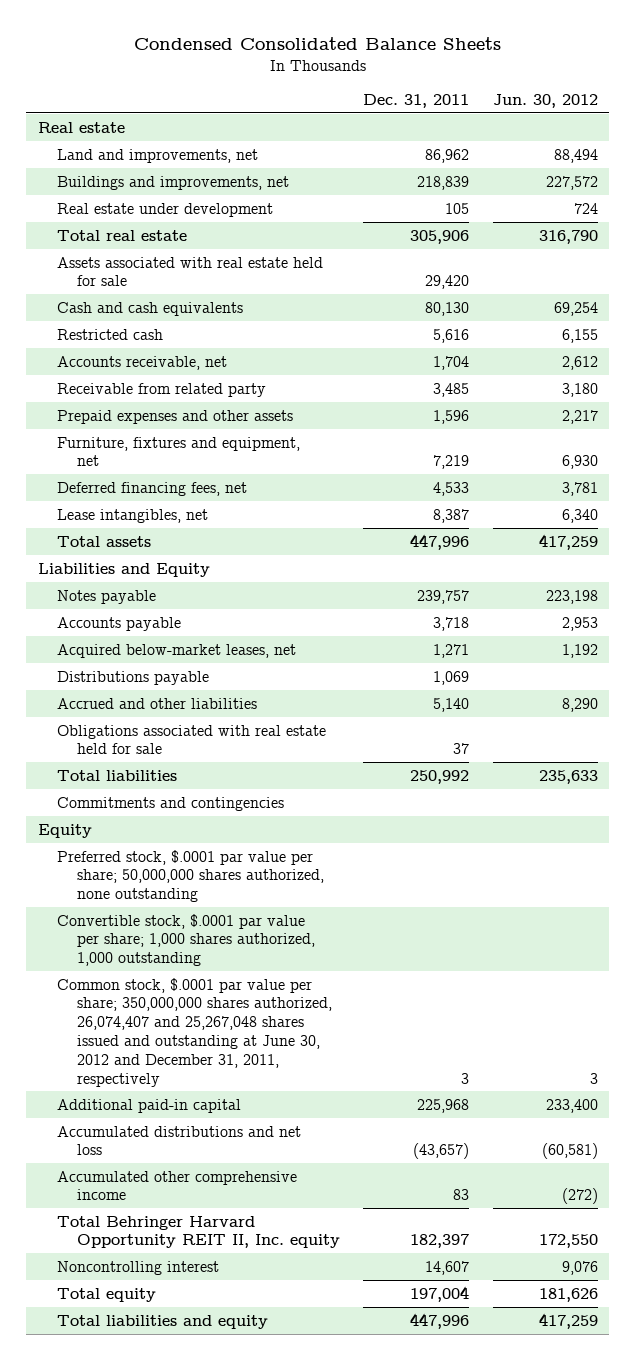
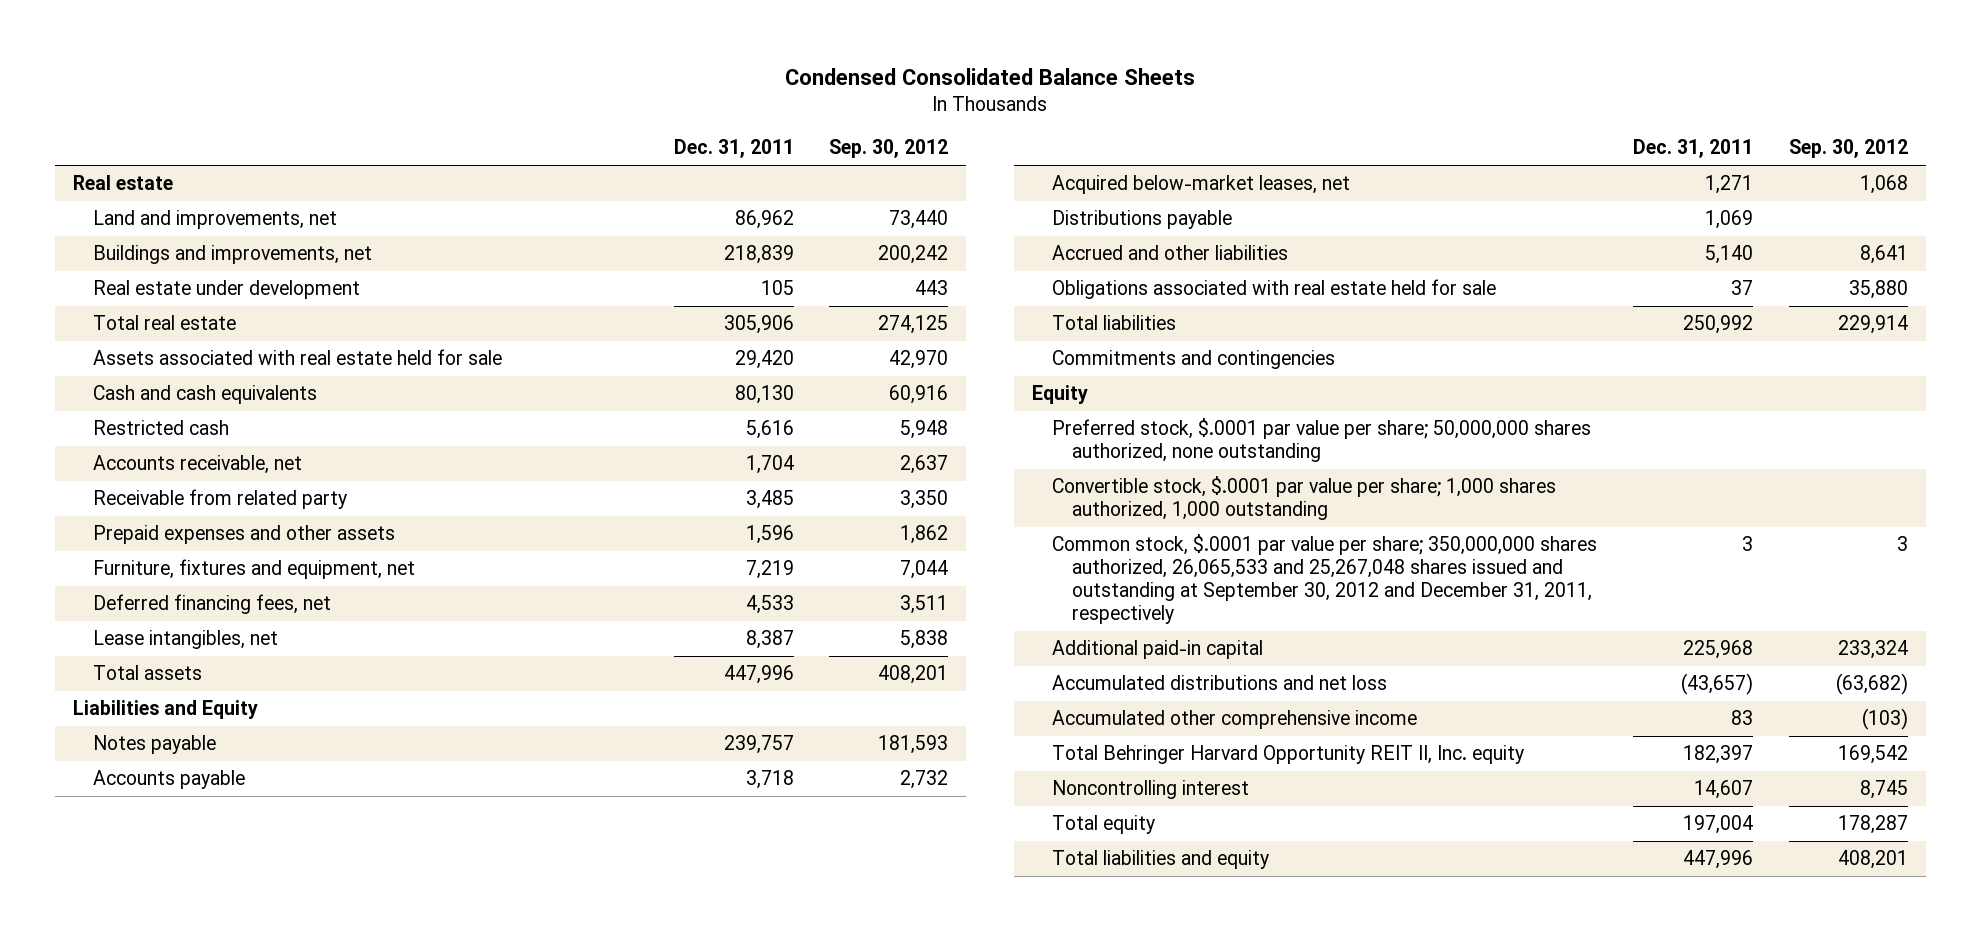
[492,94,598,109] Jun. 30, 2012 -> none
none -> [829,139,949,159] Sep. 30, 2012
[57,977,332,1087] Common stock, $.0001 par value per share; 350,000,000 shares authorized, 26,074,407 and 25,267,048 shares issued and outstanding at June 30, 2012 and December 31, 2011, respectively -> [1052,534,1598,624] Common stock, $.0001 par value per share; 350,000,000 shares authorized, 26,065,533 and 25,267,048 shares issued and outstanding at September 30, 2012 and December 31, 2011, respectively

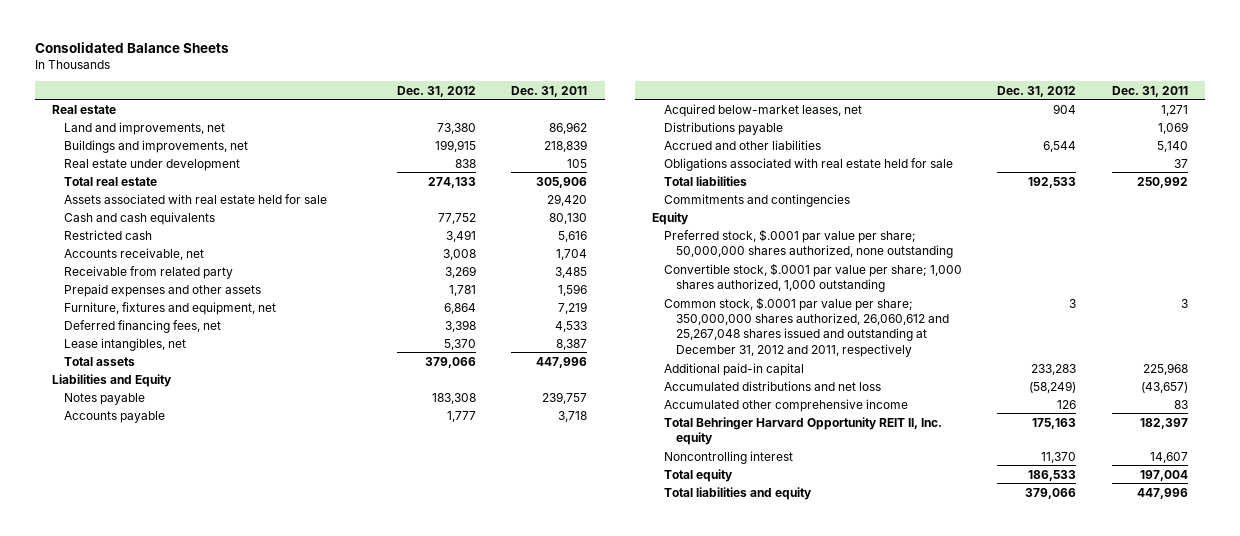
[785,67,1196,85] Condensed Consolidated Balance Sheets -> [34,42,229,54] Consolidated Balance Sheets
[829,139,949,159] Sep. 30, 2012 -> none
none -> [397,85,477,97] Dec. 31, 2012
[1052,534,1598,624] Common stock, $.0001 par value per share; 350,000,000 shares authorized, 26,065,533 and 25,267,048 shares issued and outstanding at September 30, 2012 and December 31, 2011, respectively -> [664,296,950,357] Common stock, $.0001 par value per share; 350,000,000 shares authorized, 26,060,612 and 25,267,048 shares issued and outstanding at December 31, 2012 and 2011, respectively

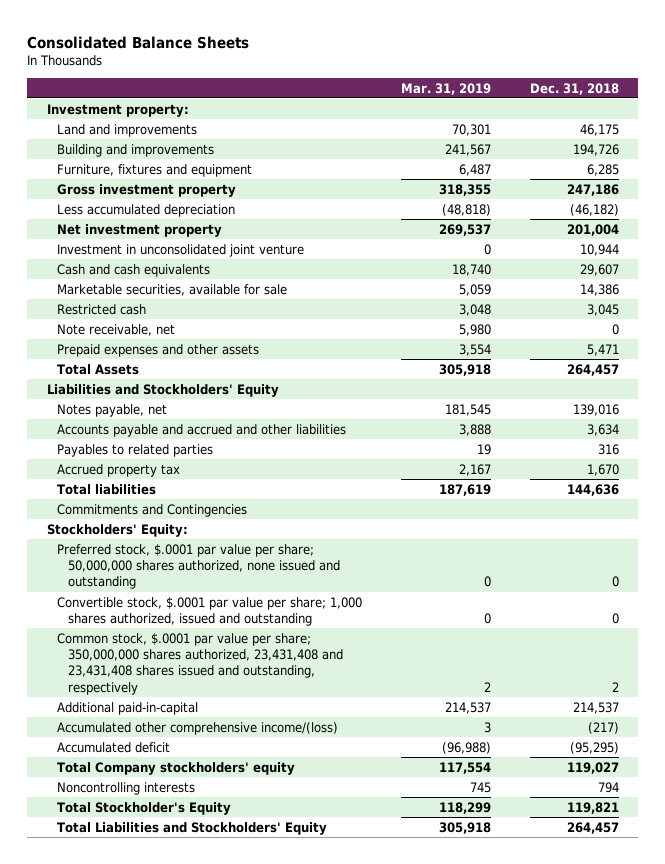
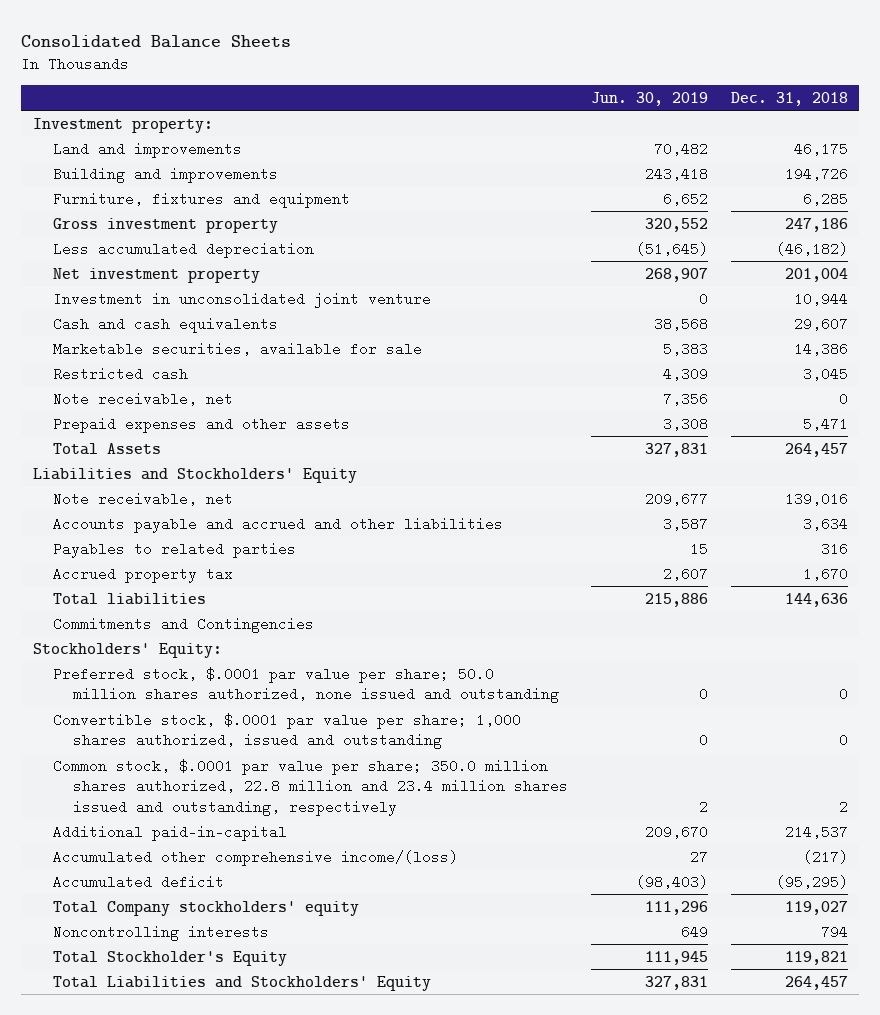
[400,82,491,95] Mar. 31, 2019 -> none
none -> [590,91,708,106] Jun. 30, 2019
[57,403,168,417] Notes payable, net -> [52,491,233,506] Note receivable, net
[57,543,340,590] Preferred stock, $.0001 par value per share; 50,000,000 shares authorized, none issued and outstanding -> [52,666,559,704] Preferred stock, $.0001 par value per share; 50.0 million shares authorized, none issued and outstanding
[57,632,343,695] Common stock, $.0001 par value per share; 350,000,000 shares authorized, 23,431,408 and 23,431,408 shares issued and outstanding, respectively -> [52,758,568,816] Common stock, $.0001 par value per share; 350.0 million shares authorized, 22.8 million and 23.4 million shares issued and outstanding, respectively

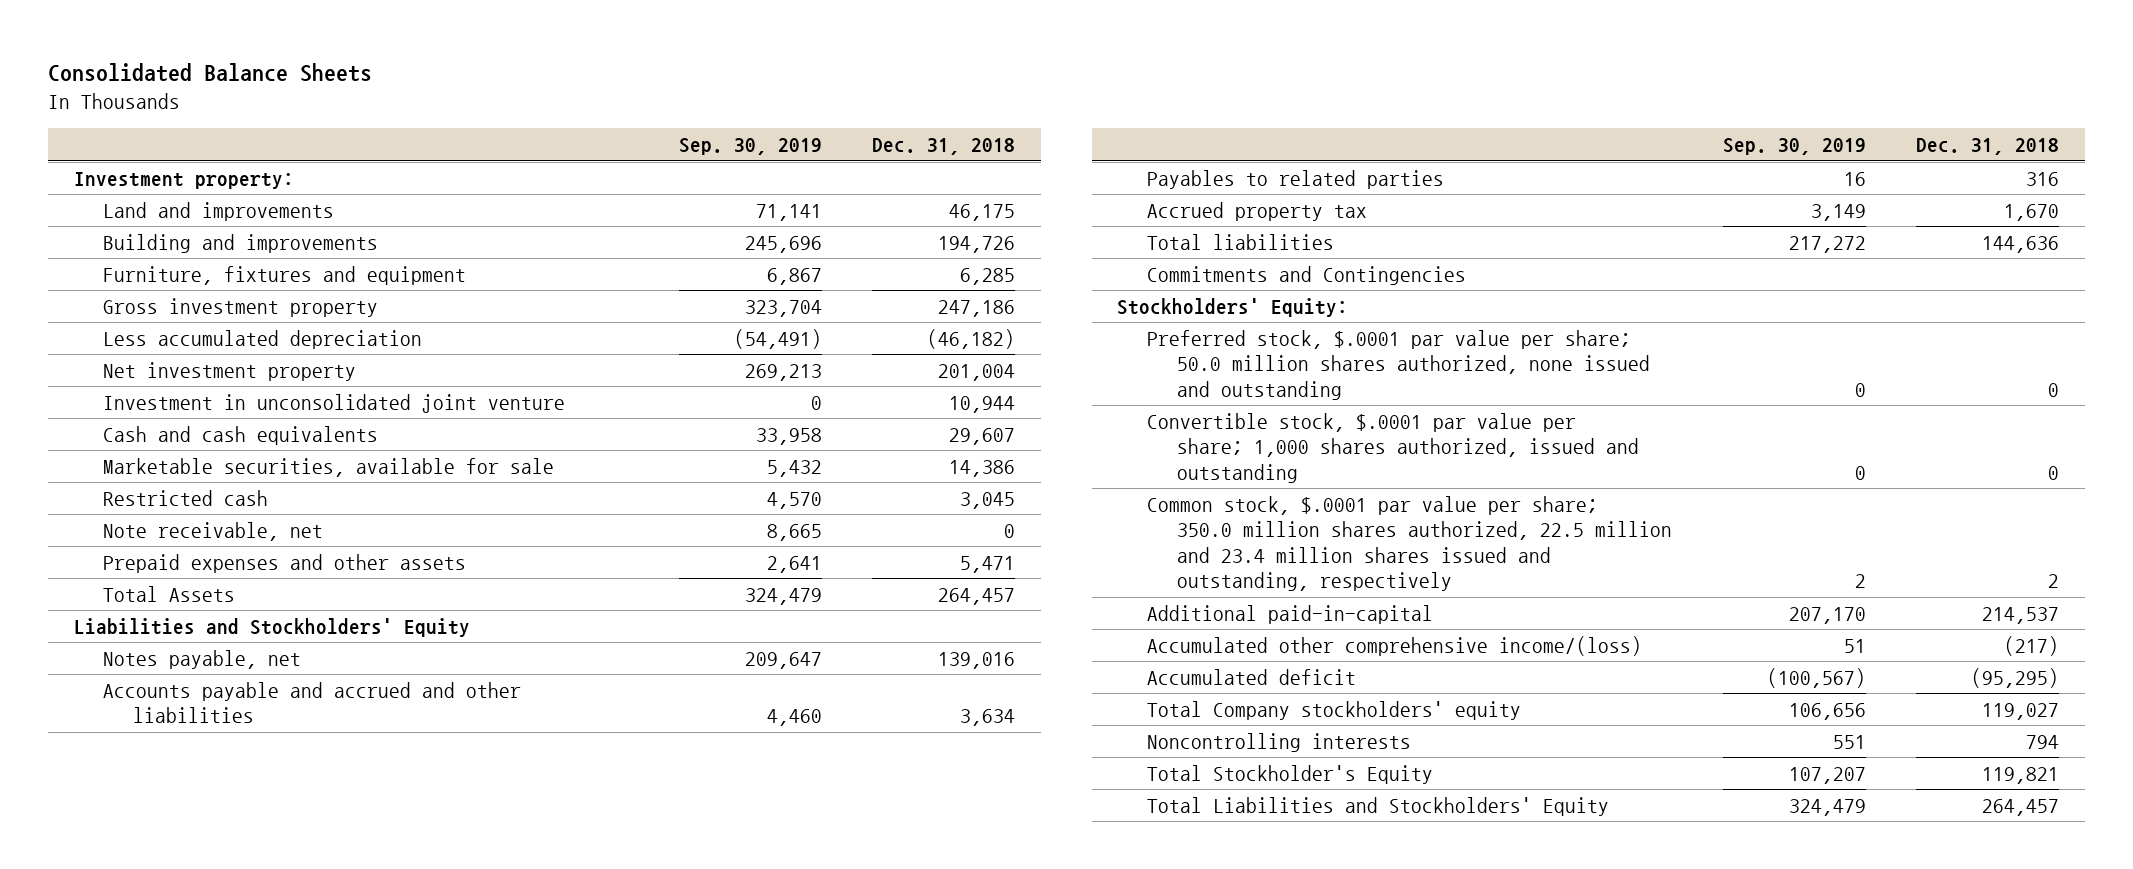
[590,91,708,106] Jun. 30, 2019 -> none
none -> [678,138,822,156] Sep. 30, 2019
[52,491,233,506] Note receivable, net -> [103,649,302,669] Notes payable, net
[52,758,568,816] Common stock, $.0001 par value per share; 350.0 million shares authorized, 22.8 million and 23.4 million shares issued and outstanding, respectively -> [1147,495,1672,592] Common stock, $.0001 par value per share; 350.0 million shares authorized, 22.5 million and 23.4 million shares issued and outstanding, respectively

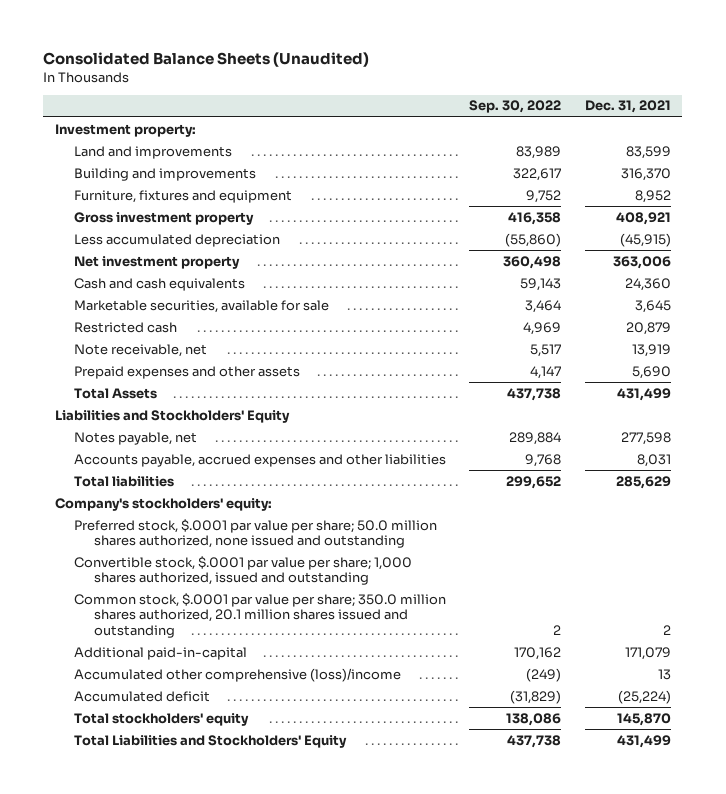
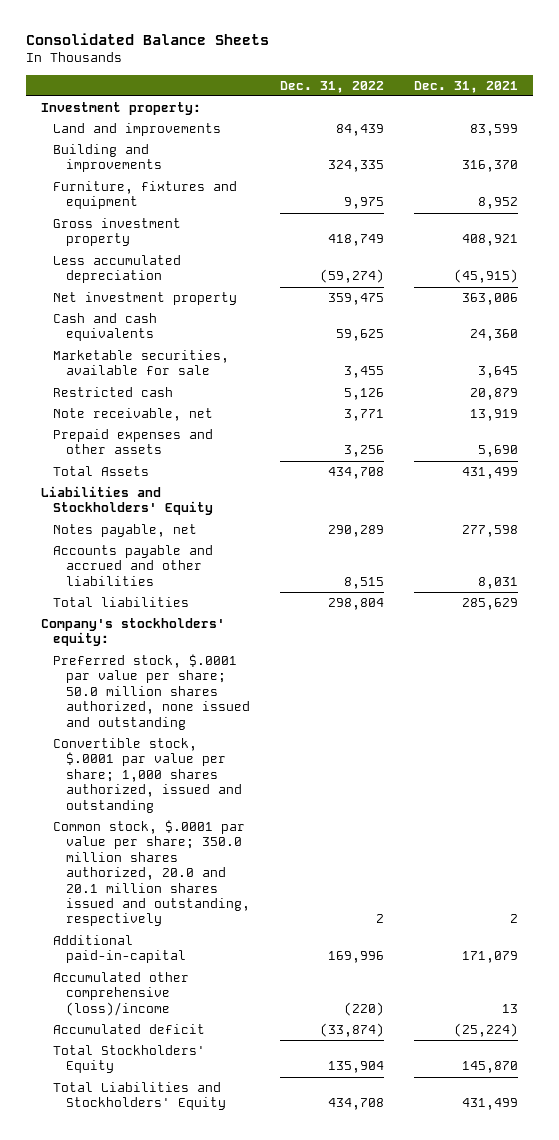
[43,51,370,67] Consolidated Balance Sheets (Unaudited) -> [26,33,270,46] Consolidated Balance Sheets
[469,100,562,114] Sep. 30, 2022 -> none
none -> [279,80,384,93] Dec. 31, 2022
[74,453,447,467] Accounts payable, accrued expenses and other liabilities -> [53,545,214,586] Accounts payable and accrued and other liabilities
[74,592,447,638] Common stock, $.0001 par value per share; 350.0 million shares authorized, 20.1 million shares issued and outstanding -> [53,820,250,927] Common stock, $.0001 par value per share; 350.0 million shares authorized, 20.0 and 20.1 million shares issued and outstanding, respectively
[74,712,250,726] Total stockholders' equity -> [53,1045,206,1074] Total Stockholders' Equity

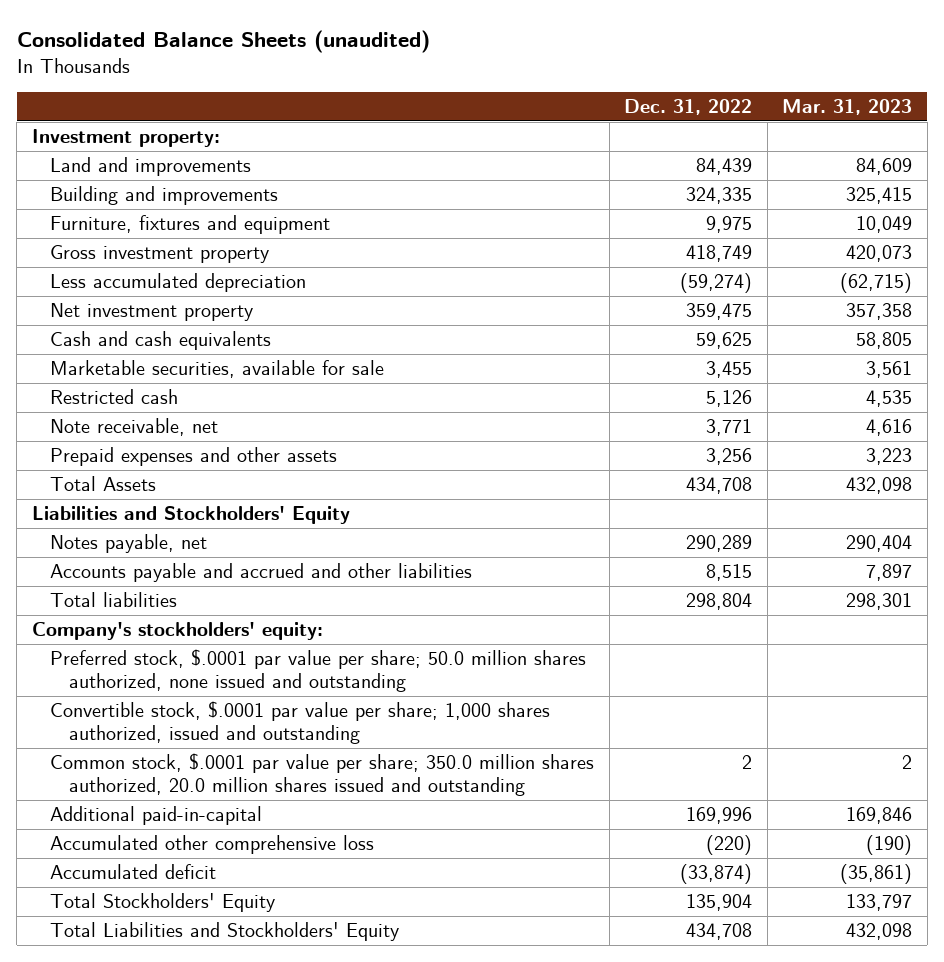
[26,33,270,46] Consolidated Balance Sheets -> [16,29,430,53] Consolidated Balance Sheets (unaudited)
[413,80,518,93] Dec. 31, 2021 -> none
none -> [782,99,913,116] Mar. 31, 2023
[53,820,250,927] Common stock, $.0001 par value per share; 350.0 million shares authorized, 20.0 and 20.1 million shares issued and outstanding, respectively -> [50,753,595,796] Common stock, $.0001 par value per share; 350.0 million shares authorized, 20.0 million shares issued and outstanding
[53,972,190,1016] Accumulated other comprehensive (loss)/income -> [50,835,375,855] Accumulated other comprehensive loss

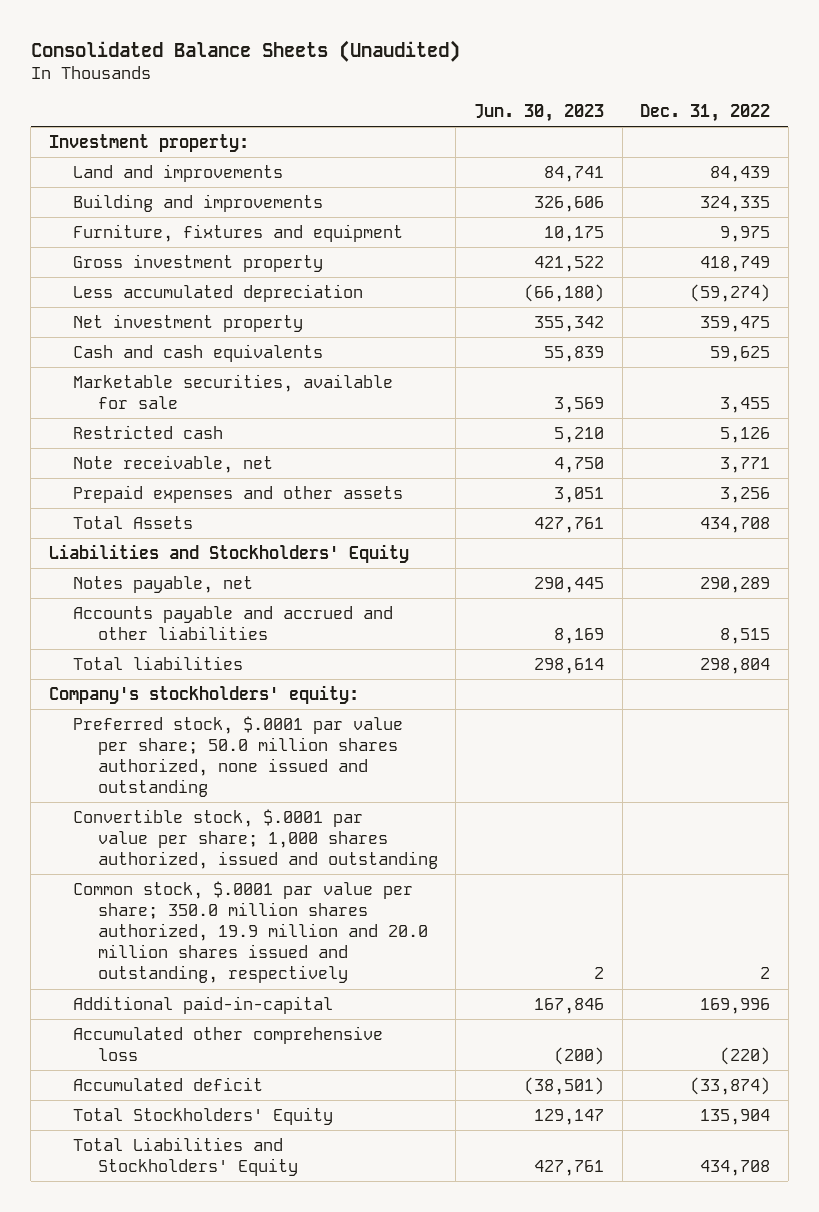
[16,29,430,53] Consolidated Balance Sheets (unaudited) -> [30,39,460,62] Consolidated Balance Sheets (Unaudited)
[782,99,913,116] Mar. 31, 2023 -> none
none -> [473,104,604,123] Jun. 30, 2023
[50,753,595,796] Common stock, $.0001 par value per share; 350.0 million shares authorized, 20.0 million shares issued and outstanding -> [73,881,428,984] Common stock, $.0001 par value per share; 350.0 million shares authorized, 19.9 million and 20.0 million shares issued and outstanding, respectively

